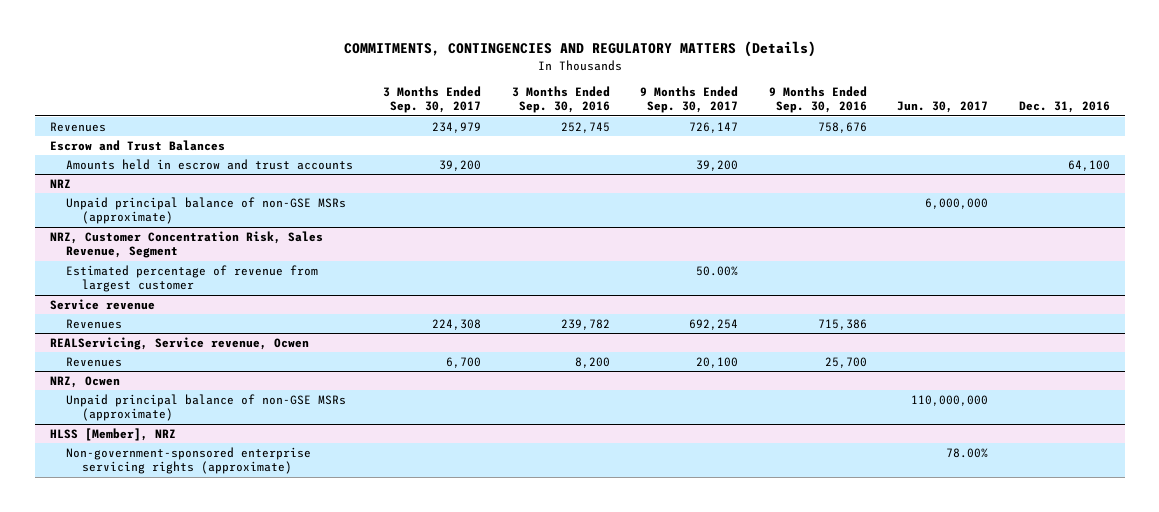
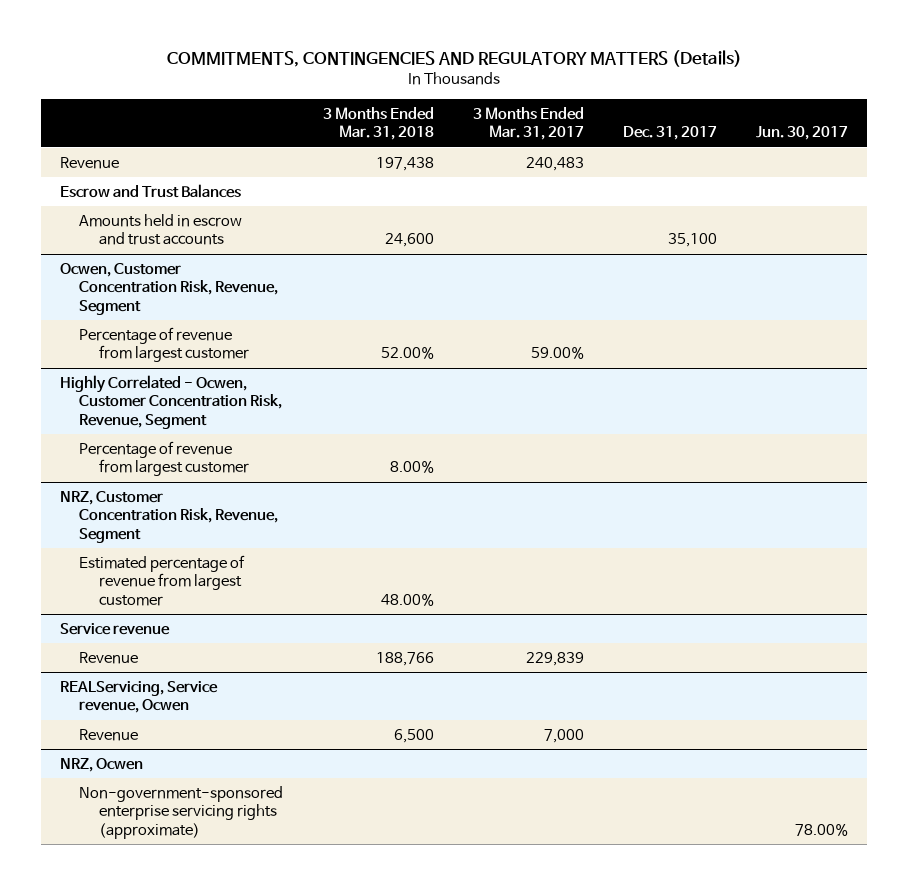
[383,85,482,114] 3 Months Ended Sep. 30, 2017 -> none
[511,85,610,114] 3 Months Ended Sep. 30, 2016 -> none
[640,85,739,114] 9 Months Ended Sep. 30, 2017 -> none
[768,85,867,114] 9 Months Ended Sep. 30, 2016 -> none
[1018,101,1110,114] Dec. 31, 2016 -> none
none -> [322,106,434,141] 3 Months Ended Mar. 31, 2018
none -> [472,106,584,141] 3 Months Ended Mar. 31, 2017
none -> [622,126,717,141] Dec. 31, 2017
[49,121,106,132] Revenues -> [60,157,120,170] Revenue
[49,178,71,188] NRZ -> none
[65,196,346,225] Unpaid principal balance of non-GSE MSRs (approximate) -> none
none -> [60,263,279,315] Ocwen, Customer Concentration Risk, Revenue, Segment
none -> [79,327,249,363] Percentage of revenue from largest customer
none -> [60,375,283,429] Highly Correlated - Ocwen, Customer Concentration Risk, Revenue, Segment
none -> [79,441,249,477] Percentage of revenue from largest customer
[49,230,323,259] NRZ, Customer Concentration Risk, Sales Revenue, Segment -> [60,491,279,543] NRZ, Customer Concentration Risk, Revenue, Segment
[65,318,122,329] Revenues -> [79,652,139,665] Revenue
[65,356,122,367] Revenues -> [79,729,139,742] Revenue
[65,393,346,422] Unpaid principal balance of non-GSE MSRs (approximate) -> none
[49,427,176,441] HLSS [Member], NRZ -> none
[65,446,311,475] Non-government-sponsored enterprise servicing rights (approximate) -> none
none -> [79,786,284,839] Non-government-sponsored enterprise servicing rights (approximate)

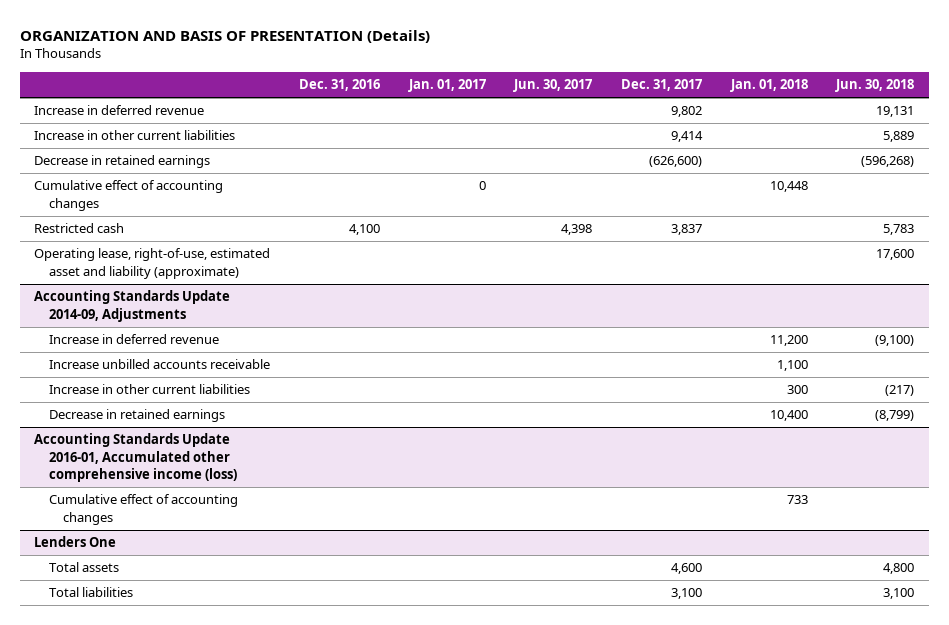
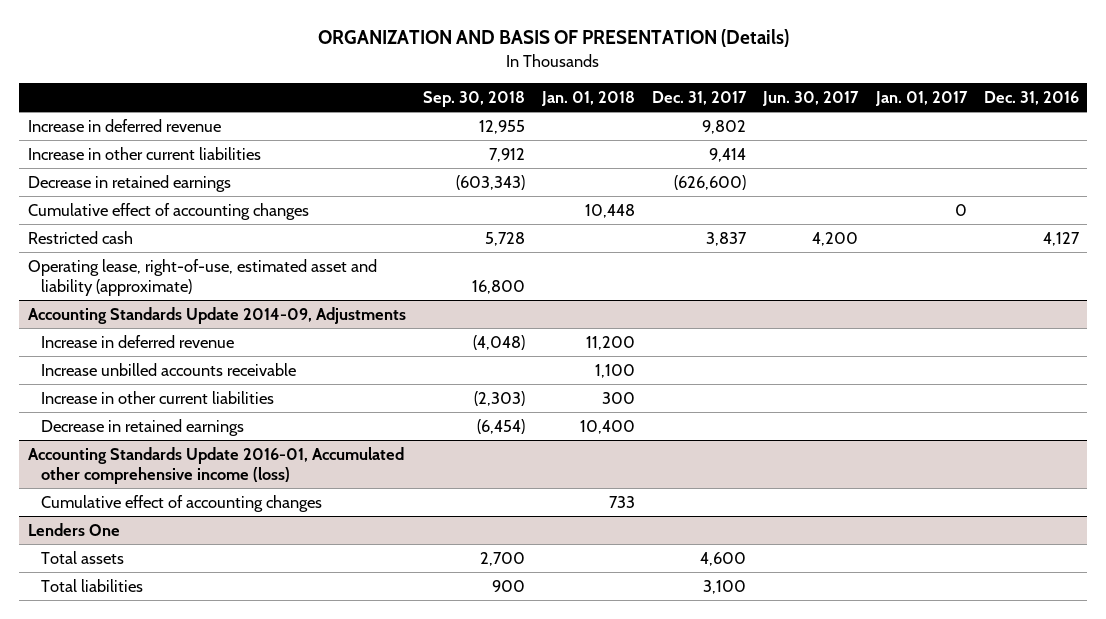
[835,79,915,93] Jun. 30, 2018 -> none
none -> [422,90,525,107] Sep. 30, 2018
[349,224,381,236] 4,100 -> [1042,231,1080,246] 4,127
[561,224,593,236] 4,398 -> [812,231,859,246] 4,200

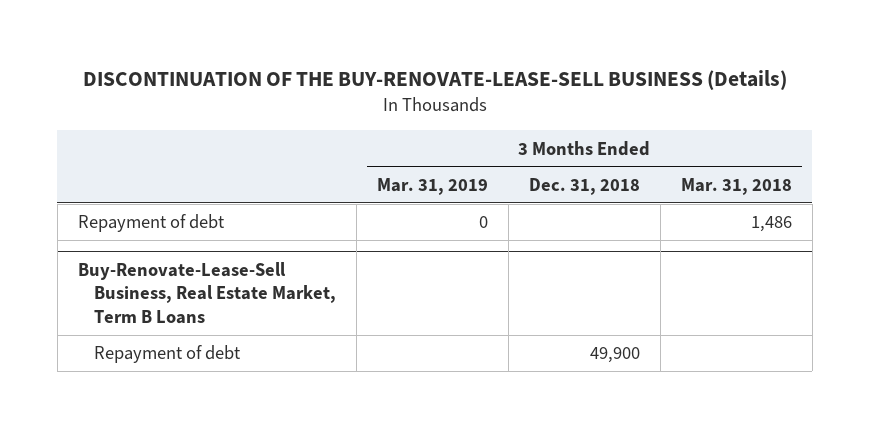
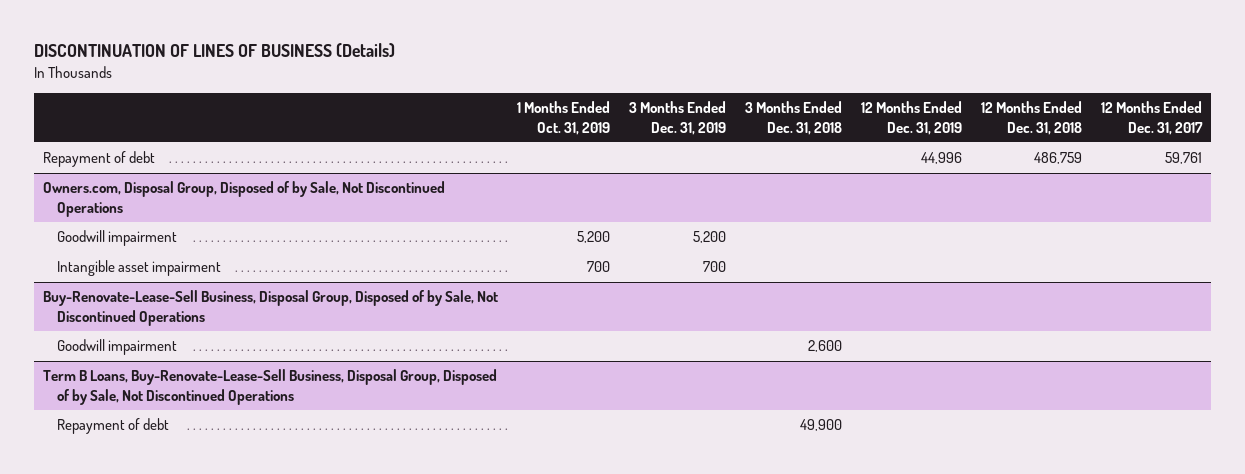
[82,70,787,91] DISCONTINUATION OF THE BUY-RENOVATE-LEASE-SELL BUSINESS (Details) -> [33,43,395,58] DISCONTINUATION OF LINES OF BUSINESS (Details)
[377,177,489,195] Mar. 31, 2019 -> none
[680,177,792,195] Mar. 31, 2018 -> none
none -> [517,101,611,135] 1 Months Ended Oct. 31, 2019
none -> [628,101,726,135] 3 Months Ended Dec. 31, 2019
none -> [860,101,962,135] 12 Months Ended Dec. 31, 2019
none -> [980,101,1082,135] 12 Months Ended Dec. 31, 2018
none -> [1100,101,1203,135] 12 Months Ended Dec. 31, 2017
none -> [43,181,446,217] Owners.com, Disposal Group, Disposed of by Sale, Not Discontinued Operations
none -> [56,230,177,247] Goodwill impairment
none -> [56,260,221,277] Intangible asset impairment
none -> [43,290,499,326] Buy-Renovate-Lease-Sell Business, Disposal Group, Disposed of by Sale, Not Discontinued Operations
none -> [56,339,177,356] Goodwill impairment
[77,262,337,324] Buy-Renovate-Lease-Sell Business, Real Estate Market, Term B Loans -> [43,369,498,405] Term B Loans, Buy-Renovate-Lease-Sell Business, Disposal Group, Disposed of by Sale, Not Discontinued Operations

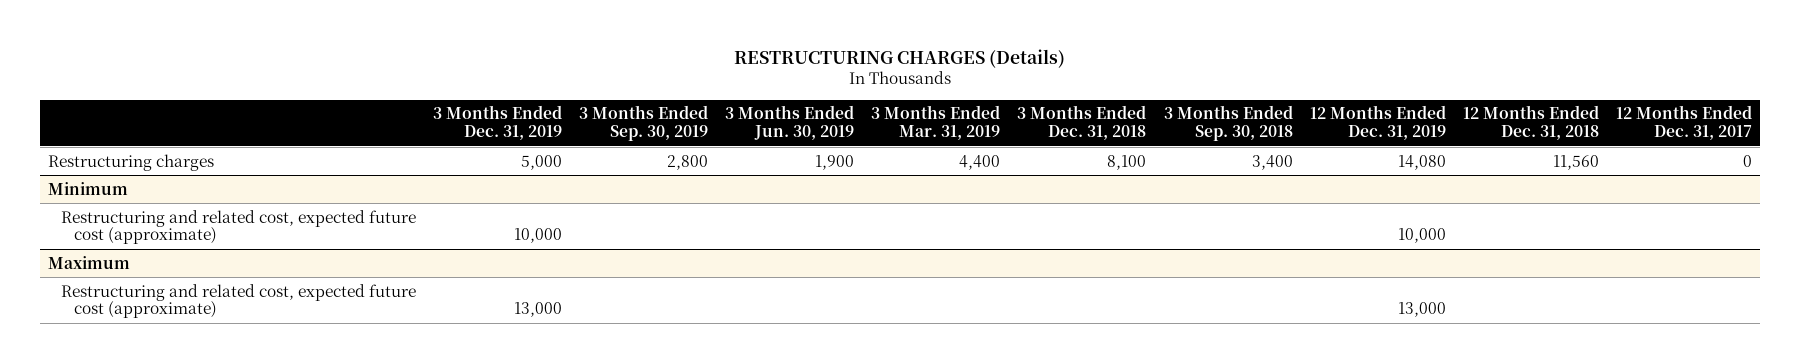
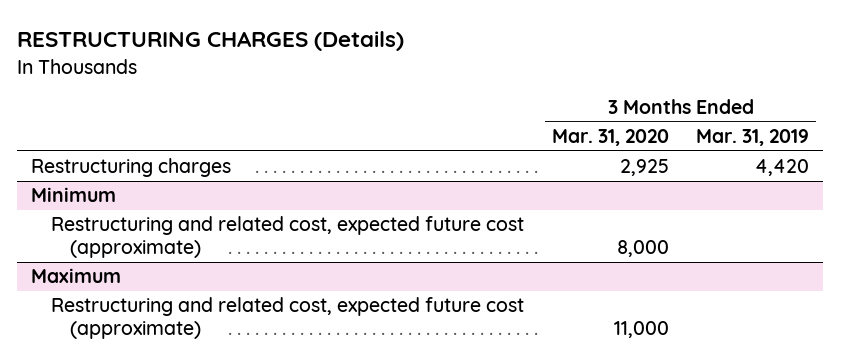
[433,105,563,141] 3 Months Ended Dec. 31, 2019 -> none
[579,105,709,142] 3 Months Ended Sep. 30, 2019 -> none
[725,105,855,141] 3 Months Ended Jun. 30, 2019 -> none
[1017,105,1147,141] 3 Months Ended Dec. 31, 2018 -> none
[1163,105,1293,142] 3 Months Ended Sep. 30, 2018 -> none
[1309,105,1446,141] 12 Months Ended Dec. 31, 2019 -> none
[1462,105,1599,141] 12 Months Ended Dec. 31, 2018 -> none
[1615,105,1752,141] 12 Months Ended Dec. 31, 2017 -> none
none -> [551,129,669,147] Mar. 31, 2020
[959,154,1001,170] 4,400 -> [755,159,810,177] 4,420

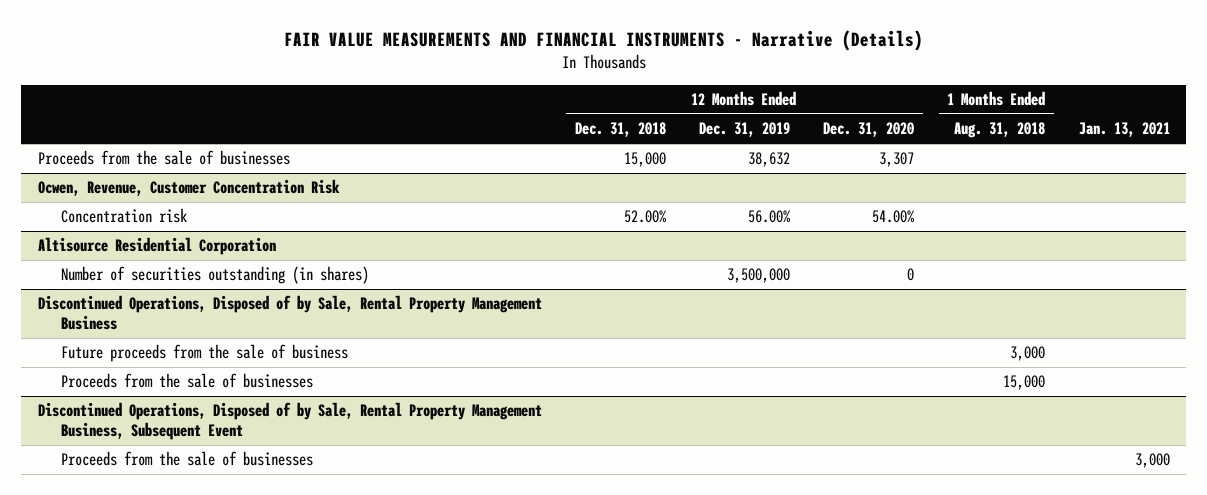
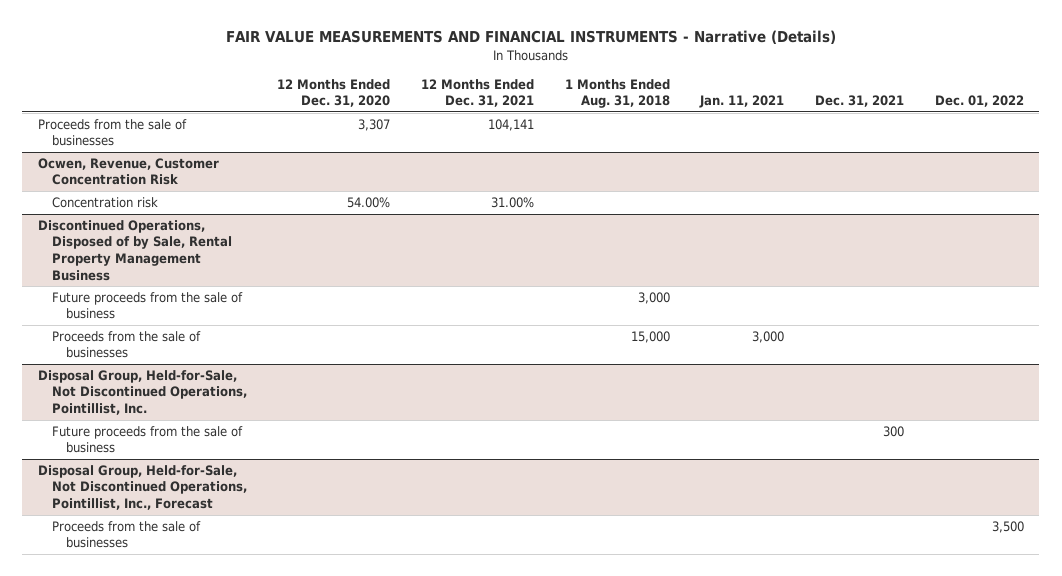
[574,122,666,138] Dec. 31, 2018 -> none
[698,122,790,138] Dec. 31, 2019 -> none
[1078,122,1170,138] Jan. 13, 2021 -> none
none -> [421,78,535,108] 12 Months Ended Dec. 31, 2021
none -> [699,95,785,109] Jan. 11, 2021
none -> [815,95,905,108] Dec. 31, 2021
none -> [934,95,1024,108] Dec. 01, 2022
[37,237,276,256] Altisource Residential Corporation -> none
[60,266,369,285] Number of securities outstanding (in shares) -> none
[37,402,542,441] Discontinued Operations, Disposed of by Sale, Rental Property Management Business, Subsequent Event -> none
[60,451,313,467] Proceeds from the sale of businesses -> none
none -> [37,369,247,416] Disposal Group, Held-for-Sale, Not Discontinued Operations, Pointillist, Inc.
none -> [51,425,243,454] Future proceeds from the sale of business
none -> [37,464,247,511] Disposal Group, Held-for-Sale, Not Discontinued Operations, Pointillist, Inc., Forecast
none -> [51,520,201,549] Proceeds from the sale of businesses

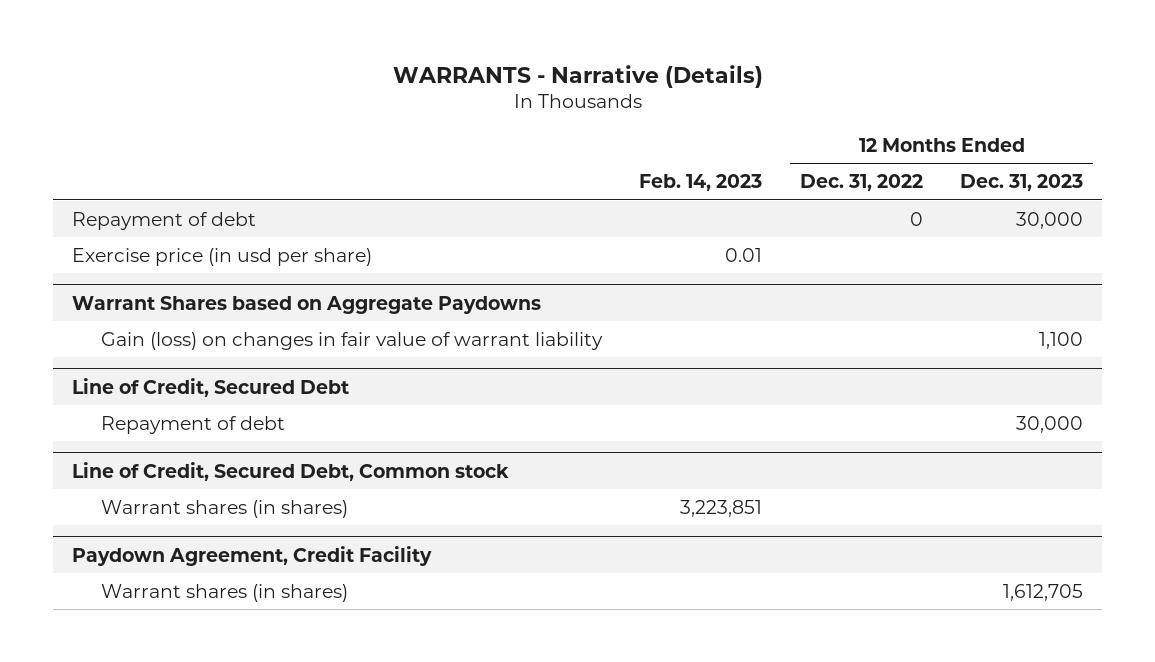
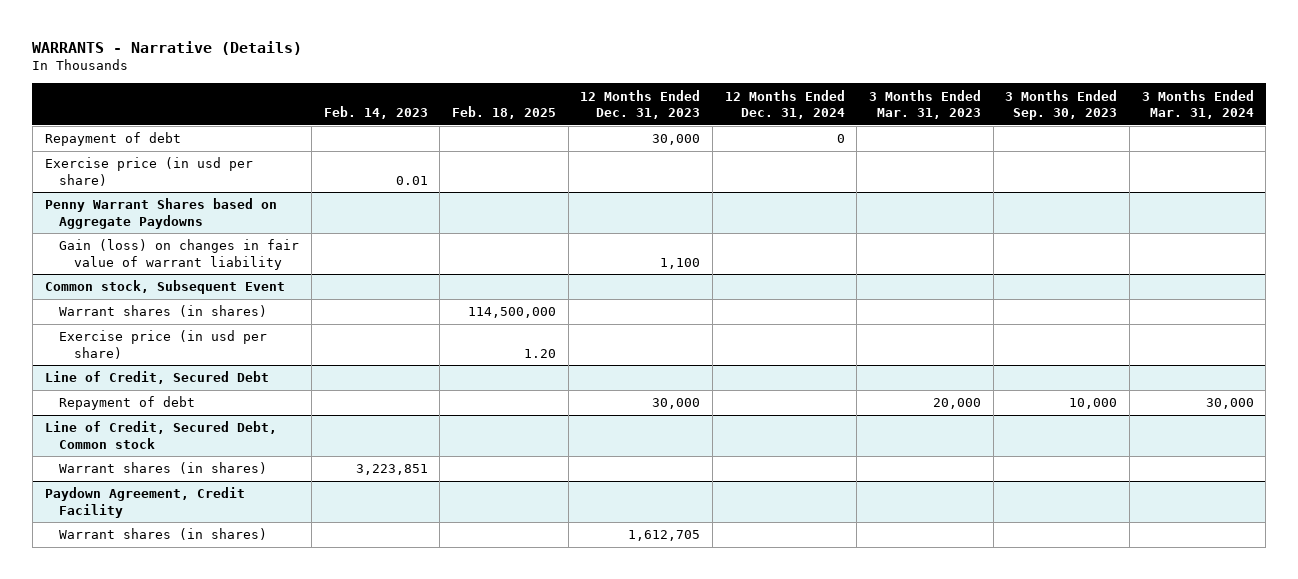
[799,174,923,192] Dec. 31, 2022 -> none
none -> [452,106,557,120] Feb. 18, 2025
none -> [724,89,845,120] 12 Months Ended Dec. 31, 2024
none -> [868,89,981,120] 3 Months Ended Mar. 31, 2023
none -> [1005,89,1118,121] 3 Months Ended Sep. 30, 2023
none -> [1141,89,1254,120] 3 Months Ended Mar. 31, 2024
[71,295,541,314] Warrant Shares based on Aggregate Paydowns -> [44,198,277,229] Penny Warrant Shares based on Aggregate Paydowns
none -> [44,280,285,295] Common stock, Subsequent Event
none -> [59,305,268,318] Warrant shares (in shares)
none -> [59,330,268,359] Exercise price (in usd per share)

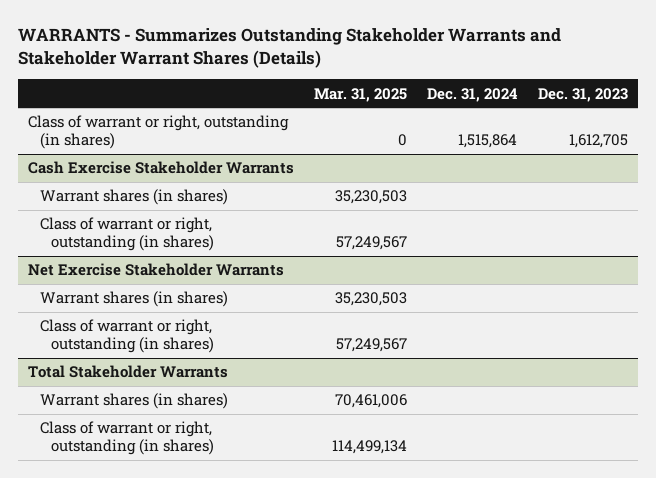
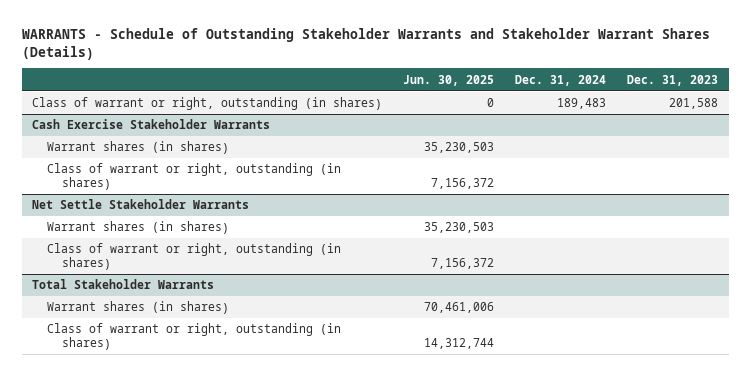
[18,28,562,69] WARRANTS - Summarizes Outstanding Stakeholder Warrants and Stakeholder Warrant Shares (Details) -> [21,28,710,61] WARRANTS - Schedule of Outstanding Stakeholder Warrants and Stakeholder Warrant Shares (Details)
[314,87,408,102] Mar. 31, 2025 -> none
none -> [403,74,495,86] Jun. 30, 2025
[458,134,518,149] 1,515,864 -> [557,98,607,110] 189,483
[568,134,628,149] 1,612,705 -> [669,98,719,110] 201,588
[28,263,285,277] Net Exercise Stakeholder Warrants -> none
[39,291,228,308] Warrant shares (in shares) -> none
[39,319,215,354] Class of warrant or right, outstanding (in shares) -> none
none -> [32,199,250,210] Net Settle Stakeholder Warrants
none -> [47,221,230,235] Warrant shares (in shares)
none -> [47,243,342,270] Class of warrant or right, outstanding (in shares)

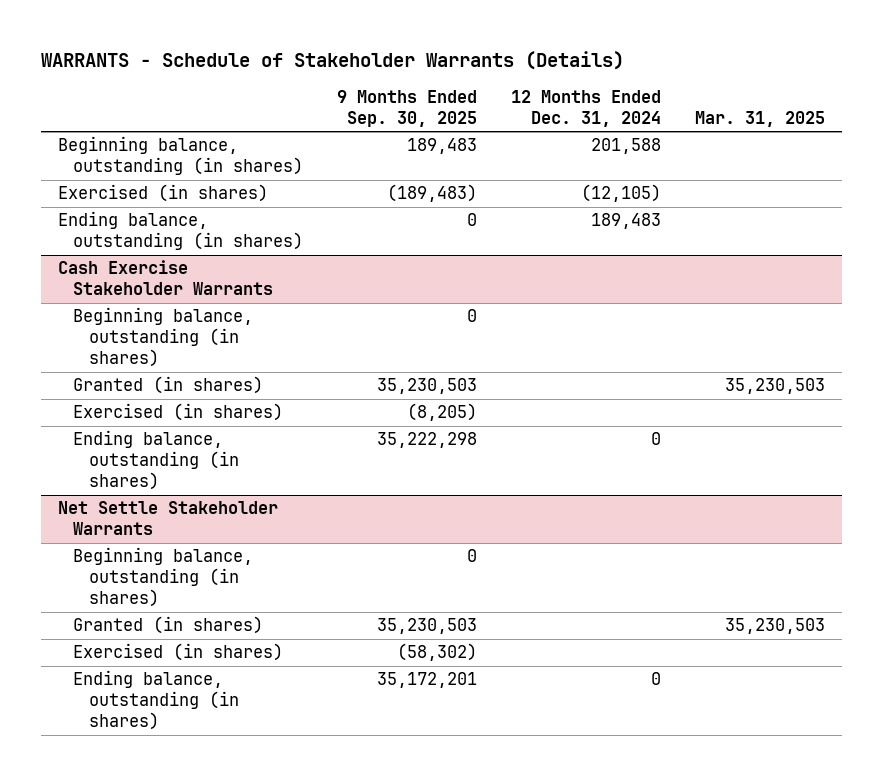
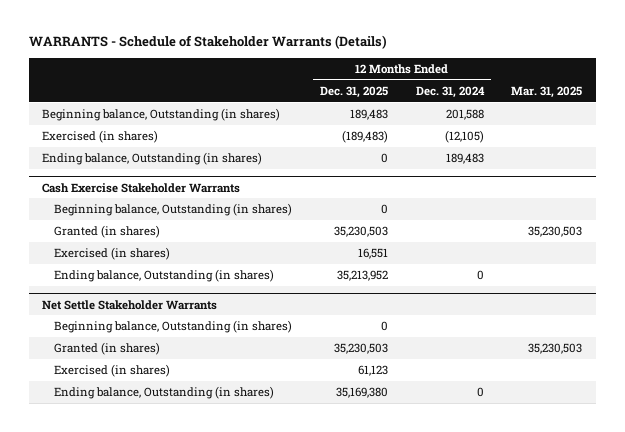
[337,90,478,127] 9 Months Ended Sep. 30, 2025 -> none
none -> [319,85,388,98] Dec. 31, 2025
[57,136,304,176] Beginning balance, outstanding (in shares) -> [42,108,281,122] Beginning balance, Outstanding (in shares)
[57,211,304,251] Ending balance, outstanding (in shares) -> [42,152,263,166] Ending balance, Outstanding (in shares)
[73,307,254,368] Beginning balance, outstanding (in shares) -> [53,203,292,217] Beginning balance, Outstanding (in shares)
[73,430,239,491] Ending balance, outstanding (in shares) -> [53,269,274,283] Ending balance, Outstanding (in shares)
[73,547,254,608] Beginning balance, outstanding (in shares) -> [53,320,292,334] Beginning balance, Outstanding (in shares)
[73,670,239,731] Ending balance, outstanding (in shares) -> [53,386,274,400] Ending balance, Outstanding (in shares)

